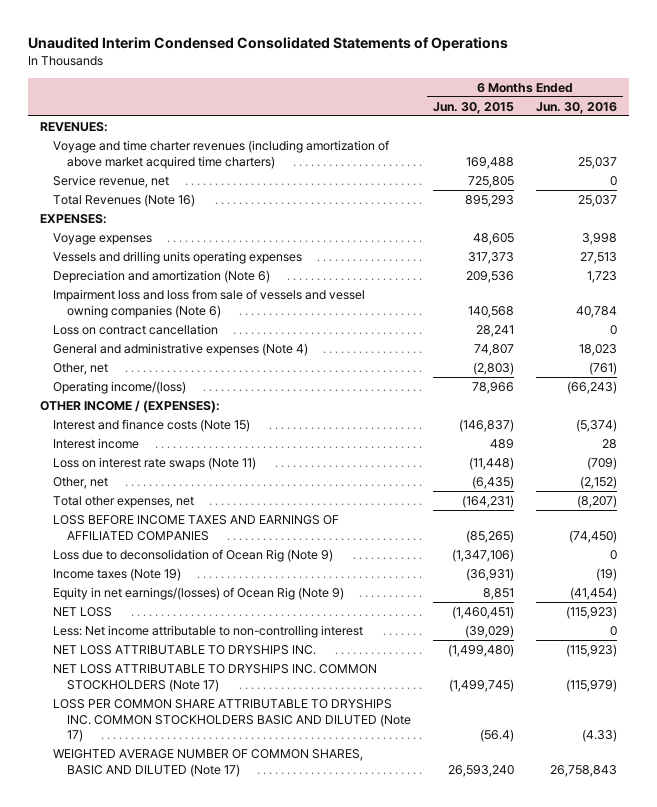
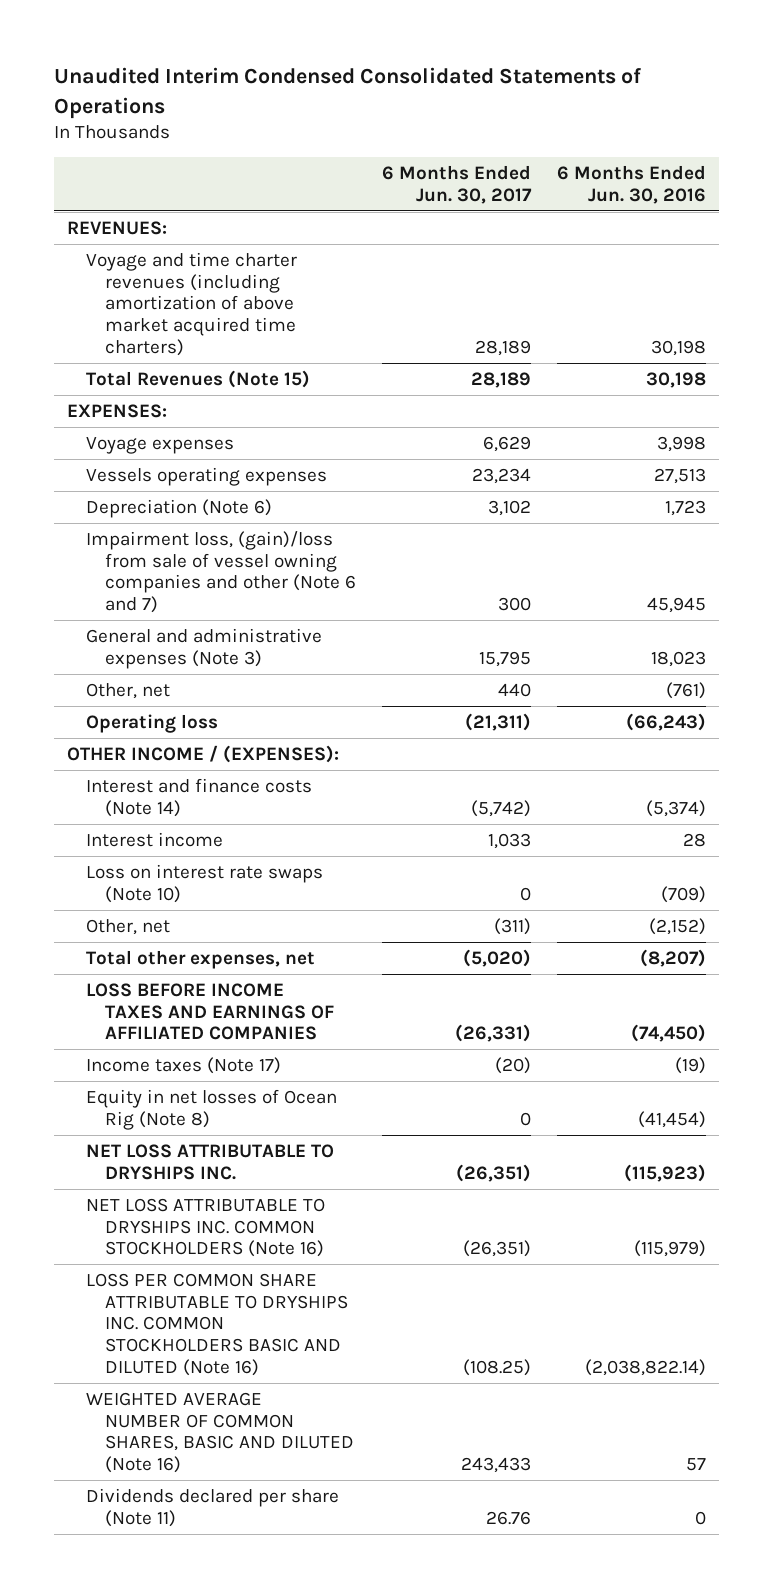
[432,101,514,114] Jun. 30, 2015 -> none
none -> [382,164,533,204] 6 Months Ended Jun. 30, 2017
[53,175,170,189] Service revenue, net -> none
[578,156,618,169] 25,037 -> [650,339,706,356] 30,198
[53,194,196,208] Total Revenues (Note 16) -> [86,369,311,388] Total Revenues (Note 15)
[578,195,618,208] 25,037 -> [645,371,706,388] 30,198
[53,324,219,336] Loss on contract cancellation -> none
[53,251,303,265] Vessels and drilling units operating expenses -> [86,466,328,486] Vessels operating expenses
[53,270,271,284] Depreciation and amortization (Note 6) -> [86,498,273,518] Depreciation (Note 6)
[53,289,366,318] Impairment loss and loss from sale of vessels and vessel owning companies (Note 6) -> [86,530,357,614] Impairment loss, (gain)/loss from sale of vessel owning companies and other (Note 6 and 7)
[576,305,618,318] 40,784 -> [646,597,706,614] 45,945
[53,343,309,357] General and administrative expenses (Note 4) -> [86,627,323,669] General and administrative expenses (Note 3)
[53,381,187,395] Operating income/(loss) -> [86,713,219,733] Operating loss
[53,419,251,433] Interest and finance costs (Note 15) -> [86,777,313,817] Interest and finance costs (Note 14)
[53,457,257,471] Loss on interest rate swaps (Note 11) -> [86,863,324,903] Loss on interest rate swaps (Note 10)
[53,549,334,563] Loss due to deconsolidation of Ocean Rig (Note 9) -> none
[53,607,113,618] NET LOSS -> none
[53,625,364,639] Less: Net income attributable to non-controlling interest -> none
[53,568,182,582] Income taxes (Note 19) -> [86,1056,282,1074] Income taxes (Note 17)
[53,587,345,601] Equity in net earnings/(losses) of Ocean Rig (Note 9) -> [86,1088,338,1130] Equity in net losses of Ocean Rig (Note 8)
[53,664,378,692] NET LOSS ATTRIBUTABLE TO DRYSHIPS INC. COMMON STOCKHOLDERS (Note 17) -> [86,1197,326,1258] NET LOSS ATTRIBUTABLE TO DRYSHIPS INC. COMMON STOCKHOLDERS (Note 16)
[53,699,411,742] LOSS PER COMMON SHARE ATTRIBUTABLE TO DRYSHIPS INC. COMMON STOCKHOLDERS BASIC AND DILUTED (Note 17) -> [86,1272,349,1376] LOSS PER COMMON SHARE ATTRIBUTABLE TO DRYSHIPS INC. COMMON STOCKHOLDERS BASIC AND DILUTED (Note 16)
[582,728,618,742] (4.33) -> [584,1358,706,1376] (2,038,822.14)
[53,749,364,777] WEIGHTED AVERAGE NUMBER OF COMMON SHARES, BASIC AND DILUTED (Note 17) -> [86,1391,355,1474] WEIGHTED AVERAGE NUMBER OF COMMON SHARES, BASIC AND DILUTED (Note 16)
[550,764,618,777] 26,758,843 -> [685,1458,706,1472] 57
none -> [86,1487,340,1527] Dividends declared per share (Note 11)

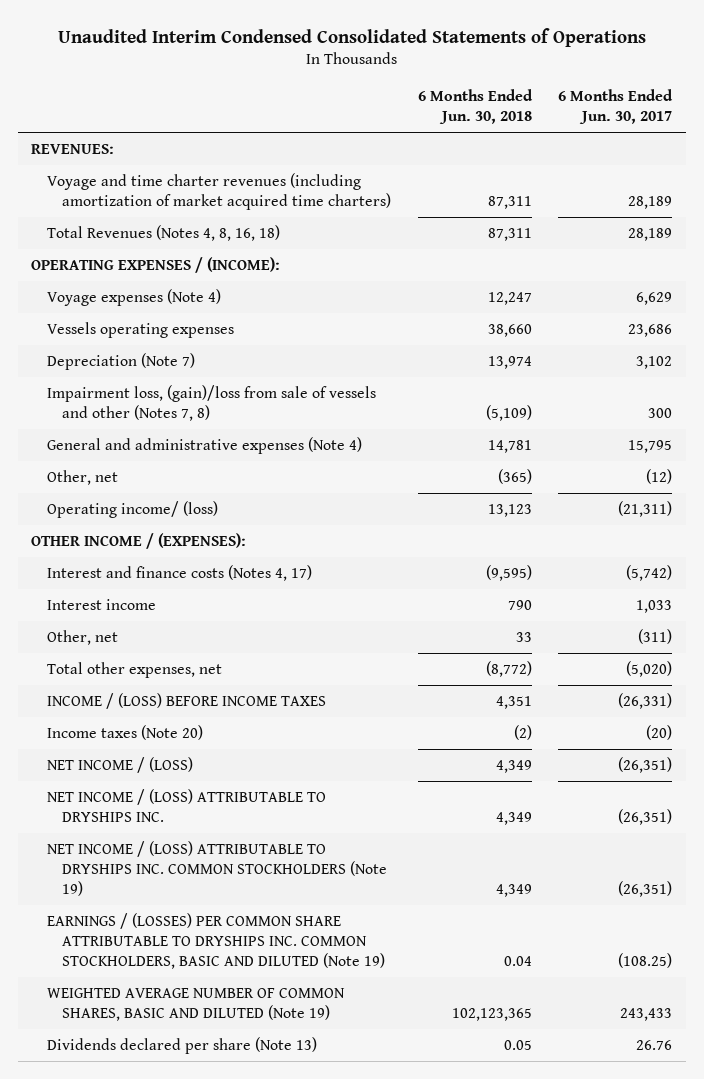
[556,164,706,204] 6 Months Ended Jun. 30, 2016 -> none
none -> [417,89,533,125] 6 Months Ended Jun. 30, 2018
[86,251,298,356] Voyage and time charter revenues (including amortization of above market acquired time charters) -> [46,172,391,210] Voyage and time charter revenues (including amortization of market acquired time charters)
[86,369,311,388] Total Revenues (Note 15) -> [46,224,280,241] Total Revenues (Notes 4, 8, 16, 18)
[66,403,167,418] EXPENSES: -> [31,256,281,273] OPERATING EXPENSES / (INCOME):
[86,436,235,454] Voyage expenses -> [46,288,221,306] Voyage expenses (Note 4)
[472,467,532,484] 23,234 -> [628,323,673,337] 23,686
[86,498,273,518] Depreciation (Note 6) -> [46,352,195,370] Depreciation (Note 7)
[86,530,357,614] Impairment loss, (gain)/loss from sale of vessel owning companies and other (Note 6 and 7) -> [46,384,376,421] Impairment loss, (gain)/loss from sale of vessels and other (Notes 7, 8)
[86,627,323,669] General and administrative expenses (Note 3) -> [46,436,362,454] General and administrative expenses (Note 4)
[498,682,532,697] 440 -> [646,468,673,484] (12)
[86,713,219,733] Operating loss -> [46,500,218,518] Operating income/ (loss)
[86,777,313,817] Interest and finance costs (Note 14) -> [46,564,312,581] Interest and finance costs (Notes 4, 17)
[86,863,324,903] Loss on interest rate swaps (Note 10) -> none
[86,1088,338,1130] Equity in net losses of Ocean Rig (Note 8) -> none
[86,982,335,1041] LOSS BEFORE INCOME TAXES AND EARNINGS OF AFFILIATED COMPANIES -> [46,692,326,709] INCOME / (LOSS) BEFORE INCOME TAXES
[86,1056,282,1074] Income taxes (Note 17) -> [46,724,203,740] Income taxes (Note 20)
none -> [46,756,193,773] NET INCOME / (LOSS)
[86,1143,335,1180] NET LOSS ATTRIBUTABLE TO DRYSHIPS INC. -> [46,788,326,822] NET INCOME / (LOSS) ATTRIBUTABLE TO DRYSHIPS INC.
[86,1197,326,1258] NET LOSS ATTRIBUTABLE TO DRYSHIPS INC. COMMON STOCKHOLDERS (Note 16) -> [46,840,387,896] NET INCOME / (LOSS) ATTRIBUTABLE TO DRYSHIPS INC. COMMON STOCKHOLDERS (Note 19)
[86,1272,349,1376] LOSS PER COMMON SHARE ATTRIBUTABLE TO DRYSHIPS INC. COMMON STOCKHOLDERS BASIC AND DILUTED (Note 16) -> [46,912,385,969] EARNINGS / (LOSSES) PER COMMON SHARE ATTRIBUTABLE TO DRYSHIPS INC. COMMON STOCKHOLDERS, BASIC AND DILUTED (Note 19)
[86,1391,355,1474] WEIGHTED AVERAGE NUMBER OF COMMON SHARES, BASIC AND DILUTED (Note 16) -> [46,987,345,1021] WEIGHTED AVERAGE NUMBER OF COMMON SHARES, BASIC AND DILUTED (Note 19)
[86,1487,340,1527] Dividends declared per share (Note 11) -> [46,1036,317,1054] Dividends declared per share (Note 13)

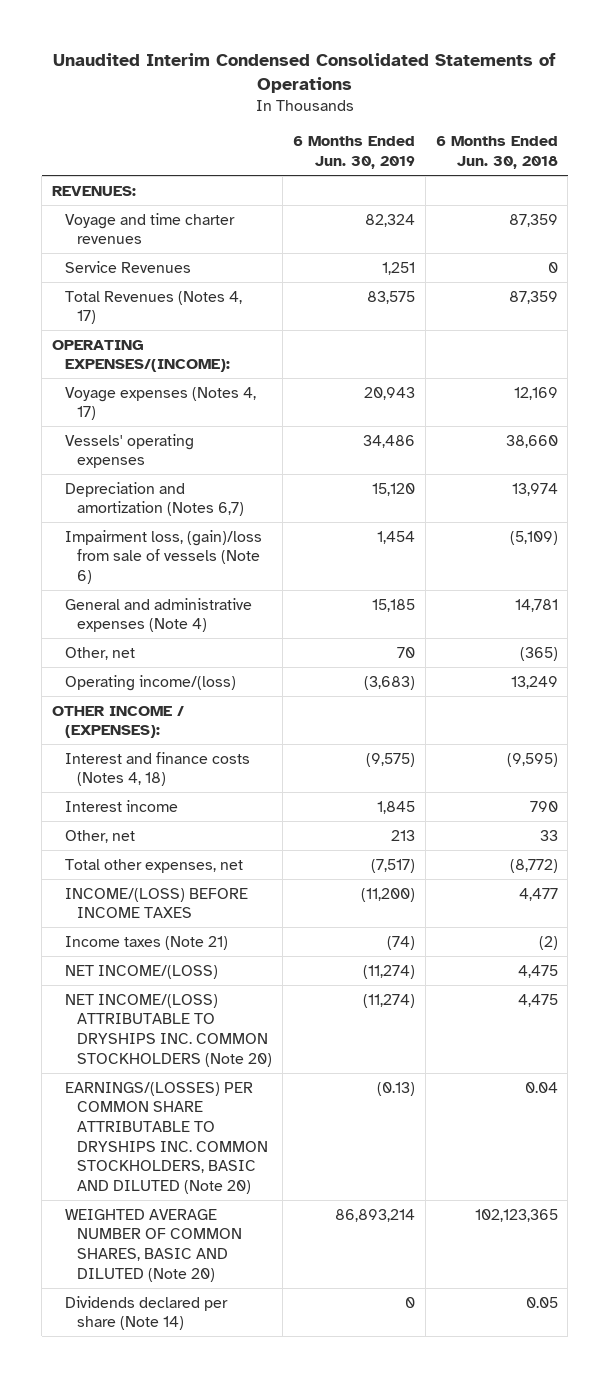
[558,89,674,125] 6 Months Ended Jun. 30, 2017 -> none
none -> [292,136,415,170] 6 Months Ended Jun. 30, 2019
[46,172,391,210] Voyage and time charter revenues (including amortization of market acquired time charters) -> [64,212,235,245] Voyage and time charter revenues
[487,195,532,209] 87,311 -> [508,213,558,227] 87,359
none -> [64,260,191,273] Service Revenues
[46,224,280,241] Total Revenues (Notes 4, 8, 16, 18) -> [64,290,242,325] Total Revenues (Notes 4, 17)
[487,227,532,241] 87,311 -> [508,290,558,304] 87,359
[31,256,281,273] OPERATING EXPENSES / (INCOME): -> [52,339,230,373] OPERATING EXPENSES/(INCOME):
[46,288,221,306] Voyage expenses (Note 4) -> [64,386,256,421] Voyage expenses (Notes 4, 17)
[487,291,532,305] 12,247 -> [513,386,558,400] 12,169
[46,321,234,338] Vessels operating expenses -> [64,433,194,469] Vessels' operating expenses
[46,352,195,370] Depreciation (Note 7) -> [64,481,245,517] Depreciation and amortization (Notes 6,7)
[46,384,376,421] Impairment loss, (gain)/loss from sale of vessels and other (Notes 7, 8) -> [64,529,262,584] Impairment loss, (gain)/loss from sale of vessels (Note 6)
[46,500,218,518] Operating income/ (loss) -> [64,674,236,691] Operating income/(loss)
[487,503,532,517] 13,123 -> [510,675,558,689] 13,249
[46,564,312,581] Interest and finance costs (Notes 4, 17) -> [64,751,250,787] Interest and finance costs (Notes 4, 18)
[46,788,326,822] NET INCOME / (LOSS) ATTRIBUTABLE TO DRYSHIPS INC. -> none
[46,692,326,709] INCOME / (LOSS) BEFORE INCOME TAXES -> [64,887,248,919] INCOME/(LOSS) BEFORE INCOME TAXES
[495,695,532,709] 4,351 -> [518,887,558,901] 4,477
[46,724,203,740] Income taxes (Note 20) -> [64,935,228,950] Income taxes (Note 21)
[46,756,193,773] NET INCOME / (LOSS) -> [64,964,218,979] NET INCOME/(LOSS)
[495,759,532,773] 4,349 -> [517,964,558,978] 4,475
[46,840,387,896] NET INCOME / (LOSS) ATTRIBUTABLE TO DRYSHIPS INC. COMMON STOCKHOLDERS (Note 19) -> [64,993,273,1067] NET INCOME/(LOSS) ATTRIBUTABLE TO DRYSHIPS INC. COMMON STOCKHOLDERS (Note 20)
[495,883,532,897] 4,349 -> [517,993,558,1007] 4,475
[46,912,385,969] EARNINGS / (LOSSES) PER COMMON SHARE ATTRIBUTABLE TO DRYSHIPS INC. COMMON STOCKHOLDERS, BASIC AND DILUTED (Note 19) -> [64,1081,269,1195] EARNINGS/(LOSSES) PER COMMON SHARE ATTRIBUTABLE TO DRYSHIPS INC. COMMON STOCKHOLDERS, BASIC AND DILUTED (Note 20)
[46,987,345,1021] WEIGHTED AVERAGE NUMBER OF COMMON SHARES, BASIC AND DILUTED (Note 19) -> [64,1208,243,1282] WEIGHTED AVERAGE NUMBER OF COMMON SHARES, BASIC AND DILUTED (Note 20)
[46,1036,317,1054] Dividends declared per share (Note 13) -> [64,1295,228,1331] Dividends declared per share (Note 14)

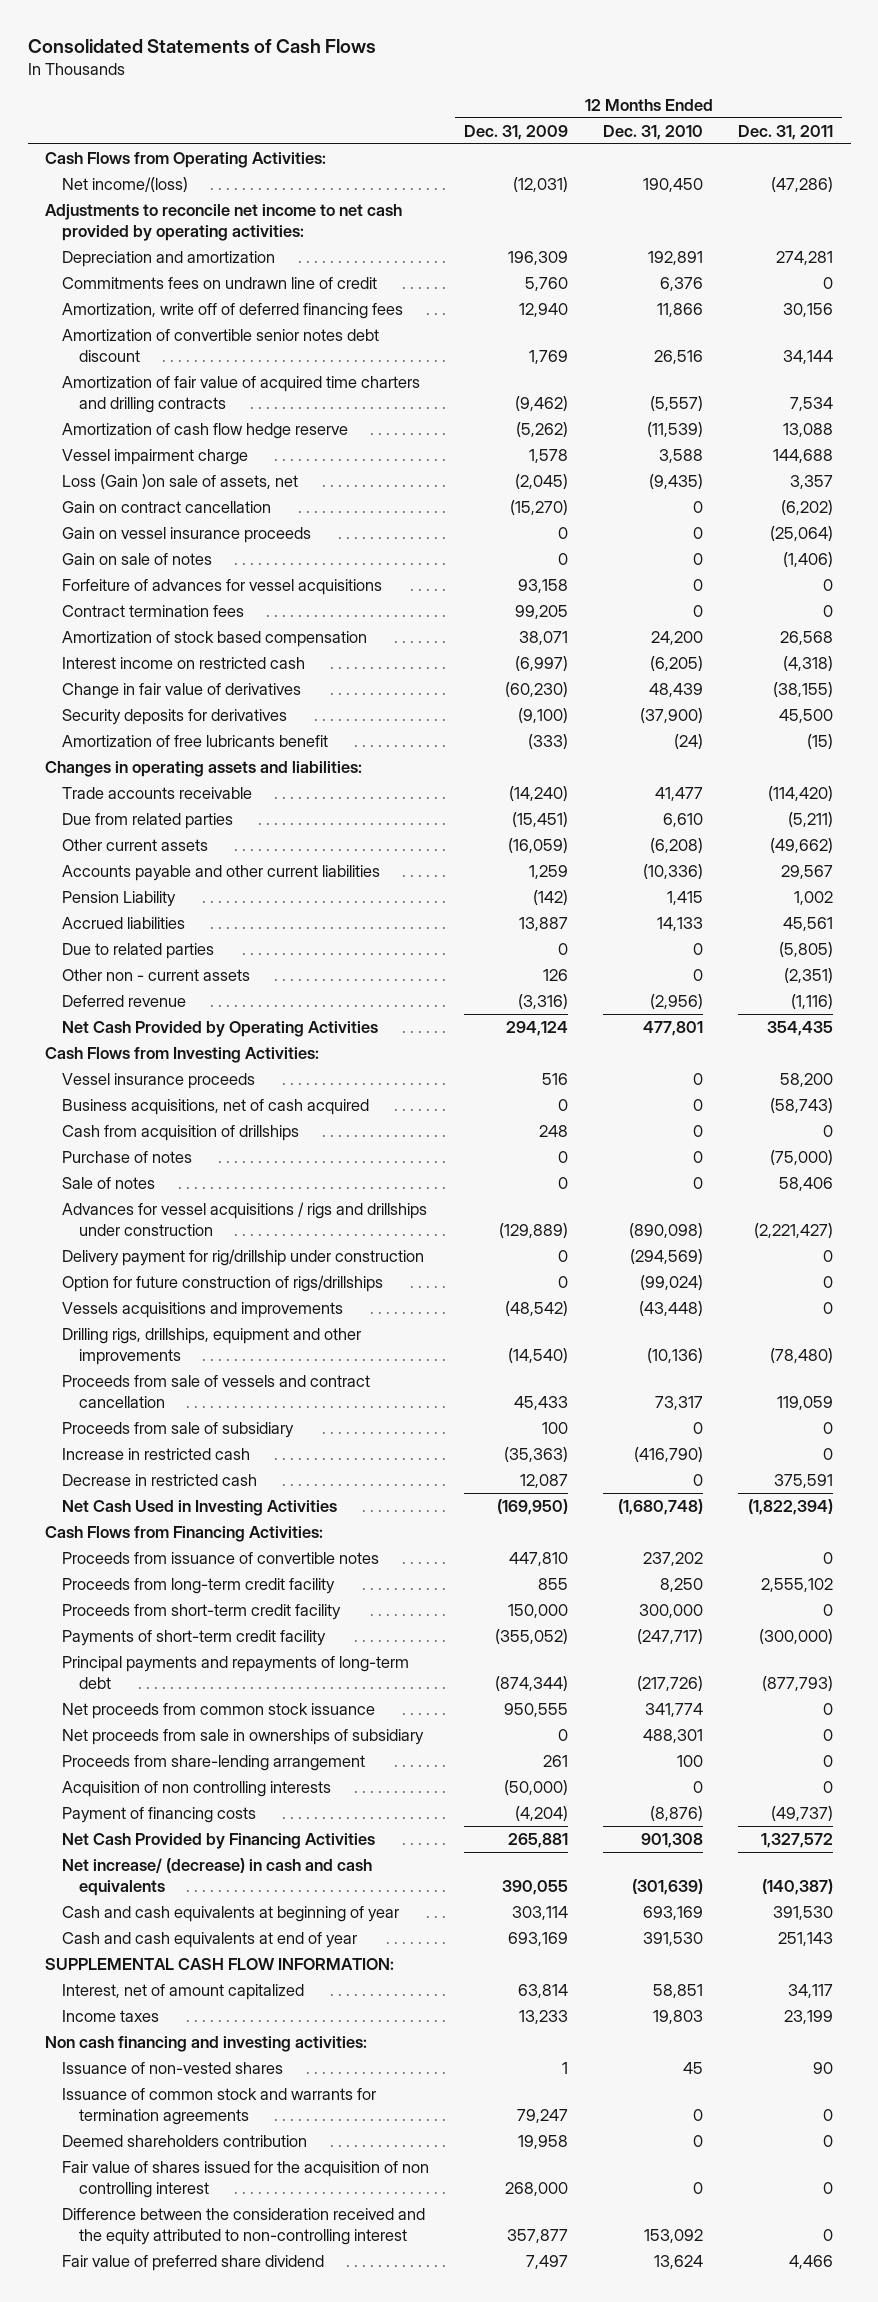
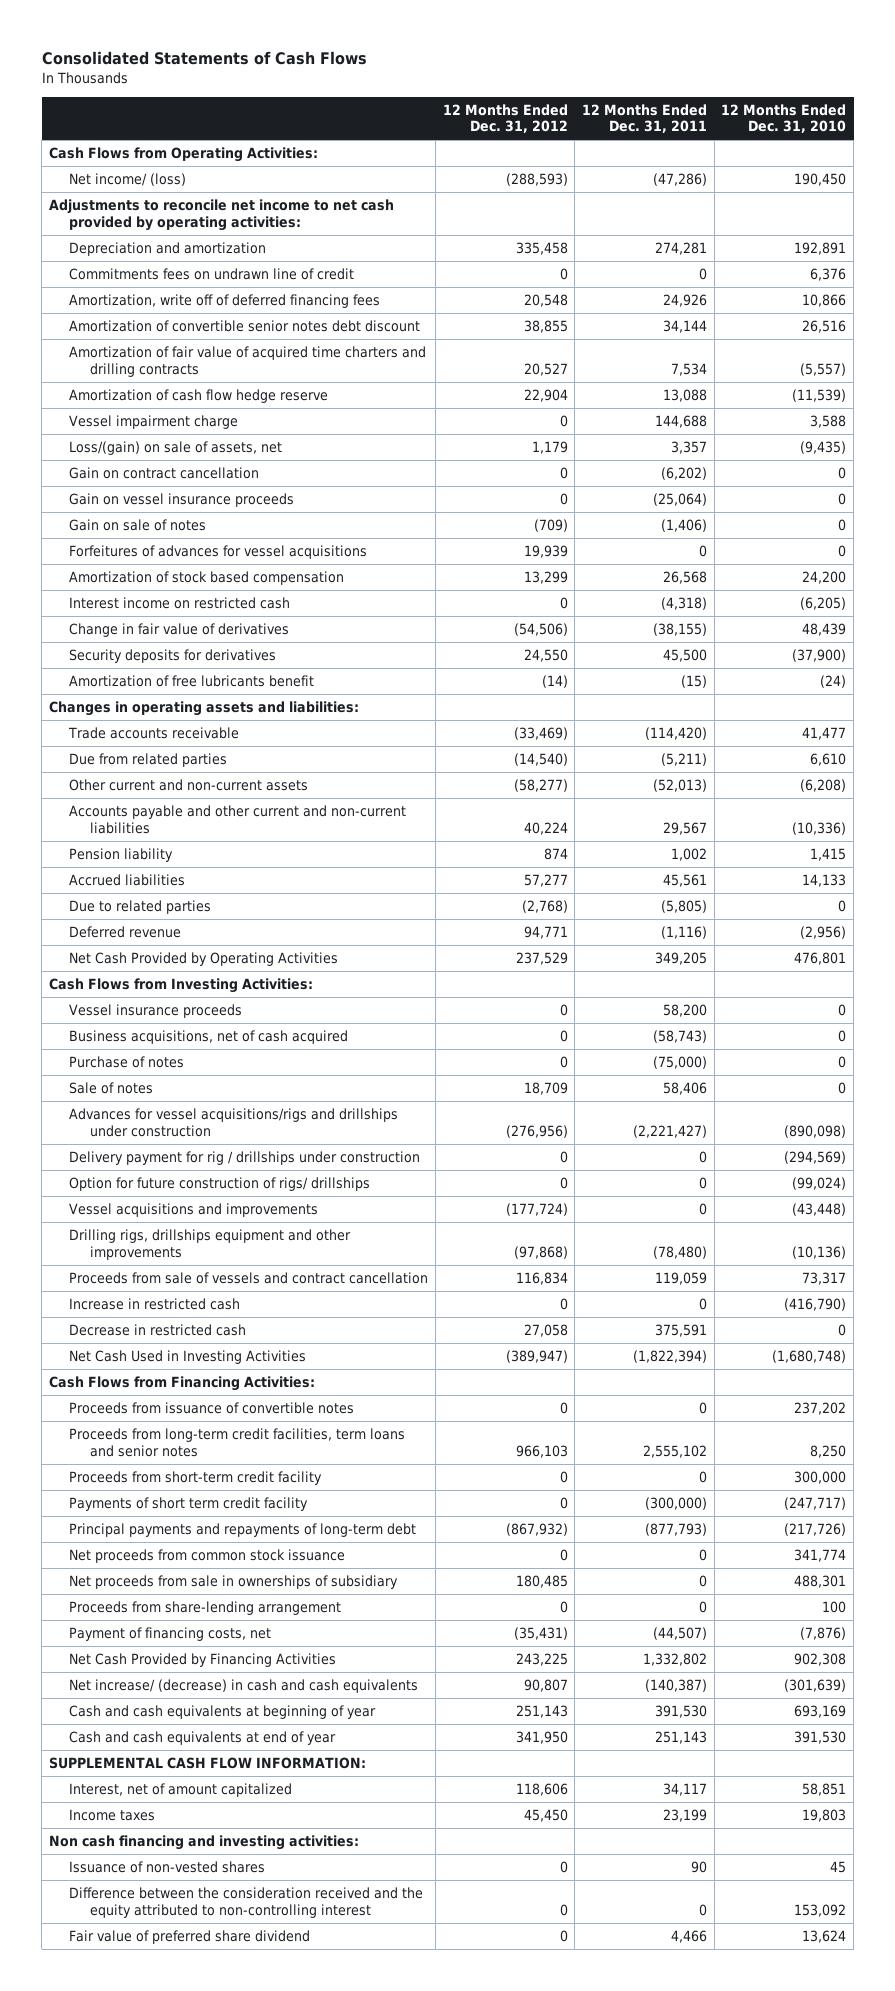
[464,124,569,140] Dec. 31, 2009 -> none
none -> [442,103,568,134] 12 Months Ended Dec. 31, 2012
[61,176,188,192] Net income/(loss) -> [69,173,187,187] Net income/ (loss)
[657,302,704,317] 11,866 -> [802,294,847,308] 10,866
[783,302,834,317] 30,156 -> [663,294,708,308] 24,926
[61,473,298,489] Loss (Gain )on sale of assets, net -> [69,441,283,456] Loss/(gain) on sale of assets, net
[61,604,244,617] Contract termination fees -> none
[61,578,382,595] Forfeiture of advances for vessel acquisitions -> [69,545,368,560] Forfeitures of advances for vessel acquisitions
[61,838,208,851] Other current assets -> [69,779,309,792] Other current and non-current assets
[770,837,834,853] (49,662) -> [653,779,708,793] (52,013)
[61,864,380,881] Accounts payable and other current liabilities -> [69,805,407,834] Accounts payable and other current and non-current liabilities
[61,890,176,907] Pension Liability -> [69,848,174,863] Pension liability
[61,968,250,981] Other non - current assets -> none
[643,1020,704,1036] 477,801 -> [794,952,847,966] 476,801
[767,1020,834,1036] 354,435 -> [655,952,708,966] 349,205
[61,1124,299,1141] Cash from acquisition of drillships -> none
[61,1201,427,1237] Advances for vessel acquisitions / rigs and drillships under construction -> [69,1108,399,1137] Advances for vessel acquisitions/rigs and drillships under construction
[61,1248,424,1266] Delivery payment for rig/drillship under construction -> [69,1151,421,1166] Delivery payment for rig / drillships under construction
[61,1274,383,1292] Option for future construction of rigs/drillships -> [69,1177,371,1192] Option for future construction of rigs/ drillships
[61,1301,343,1318] Vessels acquisitions and improvements -> [69,1203,319,1218] Vessel acquisitions and improvements
[61,1327,361,1366] Drilling rigs, drillships, equipment and other improvements -> [69,1229,352,1260] Drilling rigs, drillships equipment and other improvements
[61,1421,294,1438] Proceeds from sale of subsidiary -> none
[61,1577,335,1594] Proceeds from long-term credit facility -> [69,1428,406,1457] Proceeds from long-term credit facilities, term loans and senior notes
[61,1629,326,1646] Payments of short-term credit facility -> [69,1497,309,1512] Payments of short term credit facility
[61,1780,331,1797] Acquisition of non controlling interests -> none
[61,1806,256,1823] Payment of financing costs -> [69,1627,272,1642] Payment of financing costs, net
[650,1805,704,1821] (8,876) -> [800,1627,847,1641] (7,876)
[771,1805,834,1821] (49,737) -> [653,1627,708,1641] (44,507)
[641,1832,704,1848] 901,308 -> [794,1653,847,1667] 902,308
[761,1832,834,1848] 1,327,572 -> [643,1653,708,1667] 1,332,802
[61,2087,376,2126] Issuance of common stock and warrants for termination agreements -> none
[61,2134,307,2147] Deemed shareholders contribution -> none
[61,2160,429,2199] Fair value of shares issued for the acquisition of non controlling interest -> none

